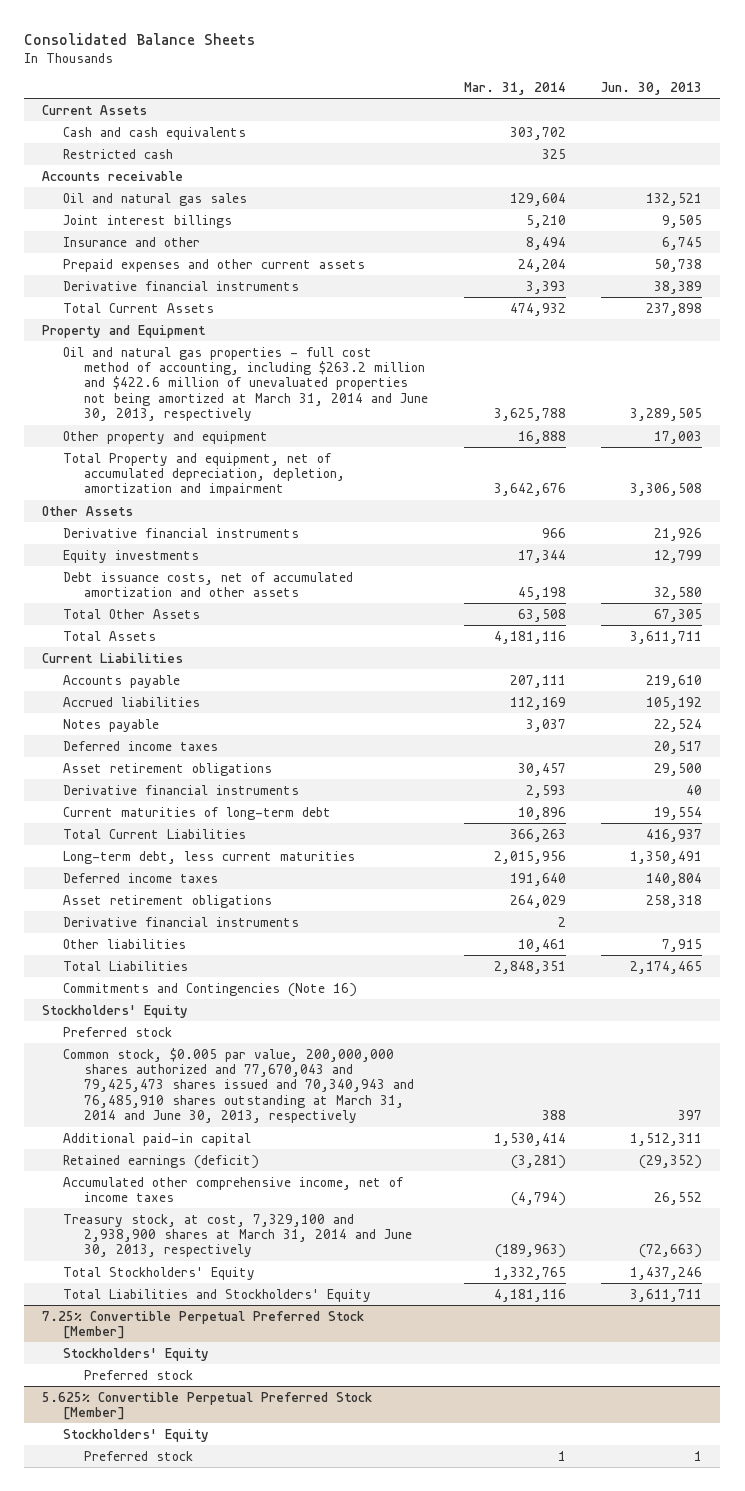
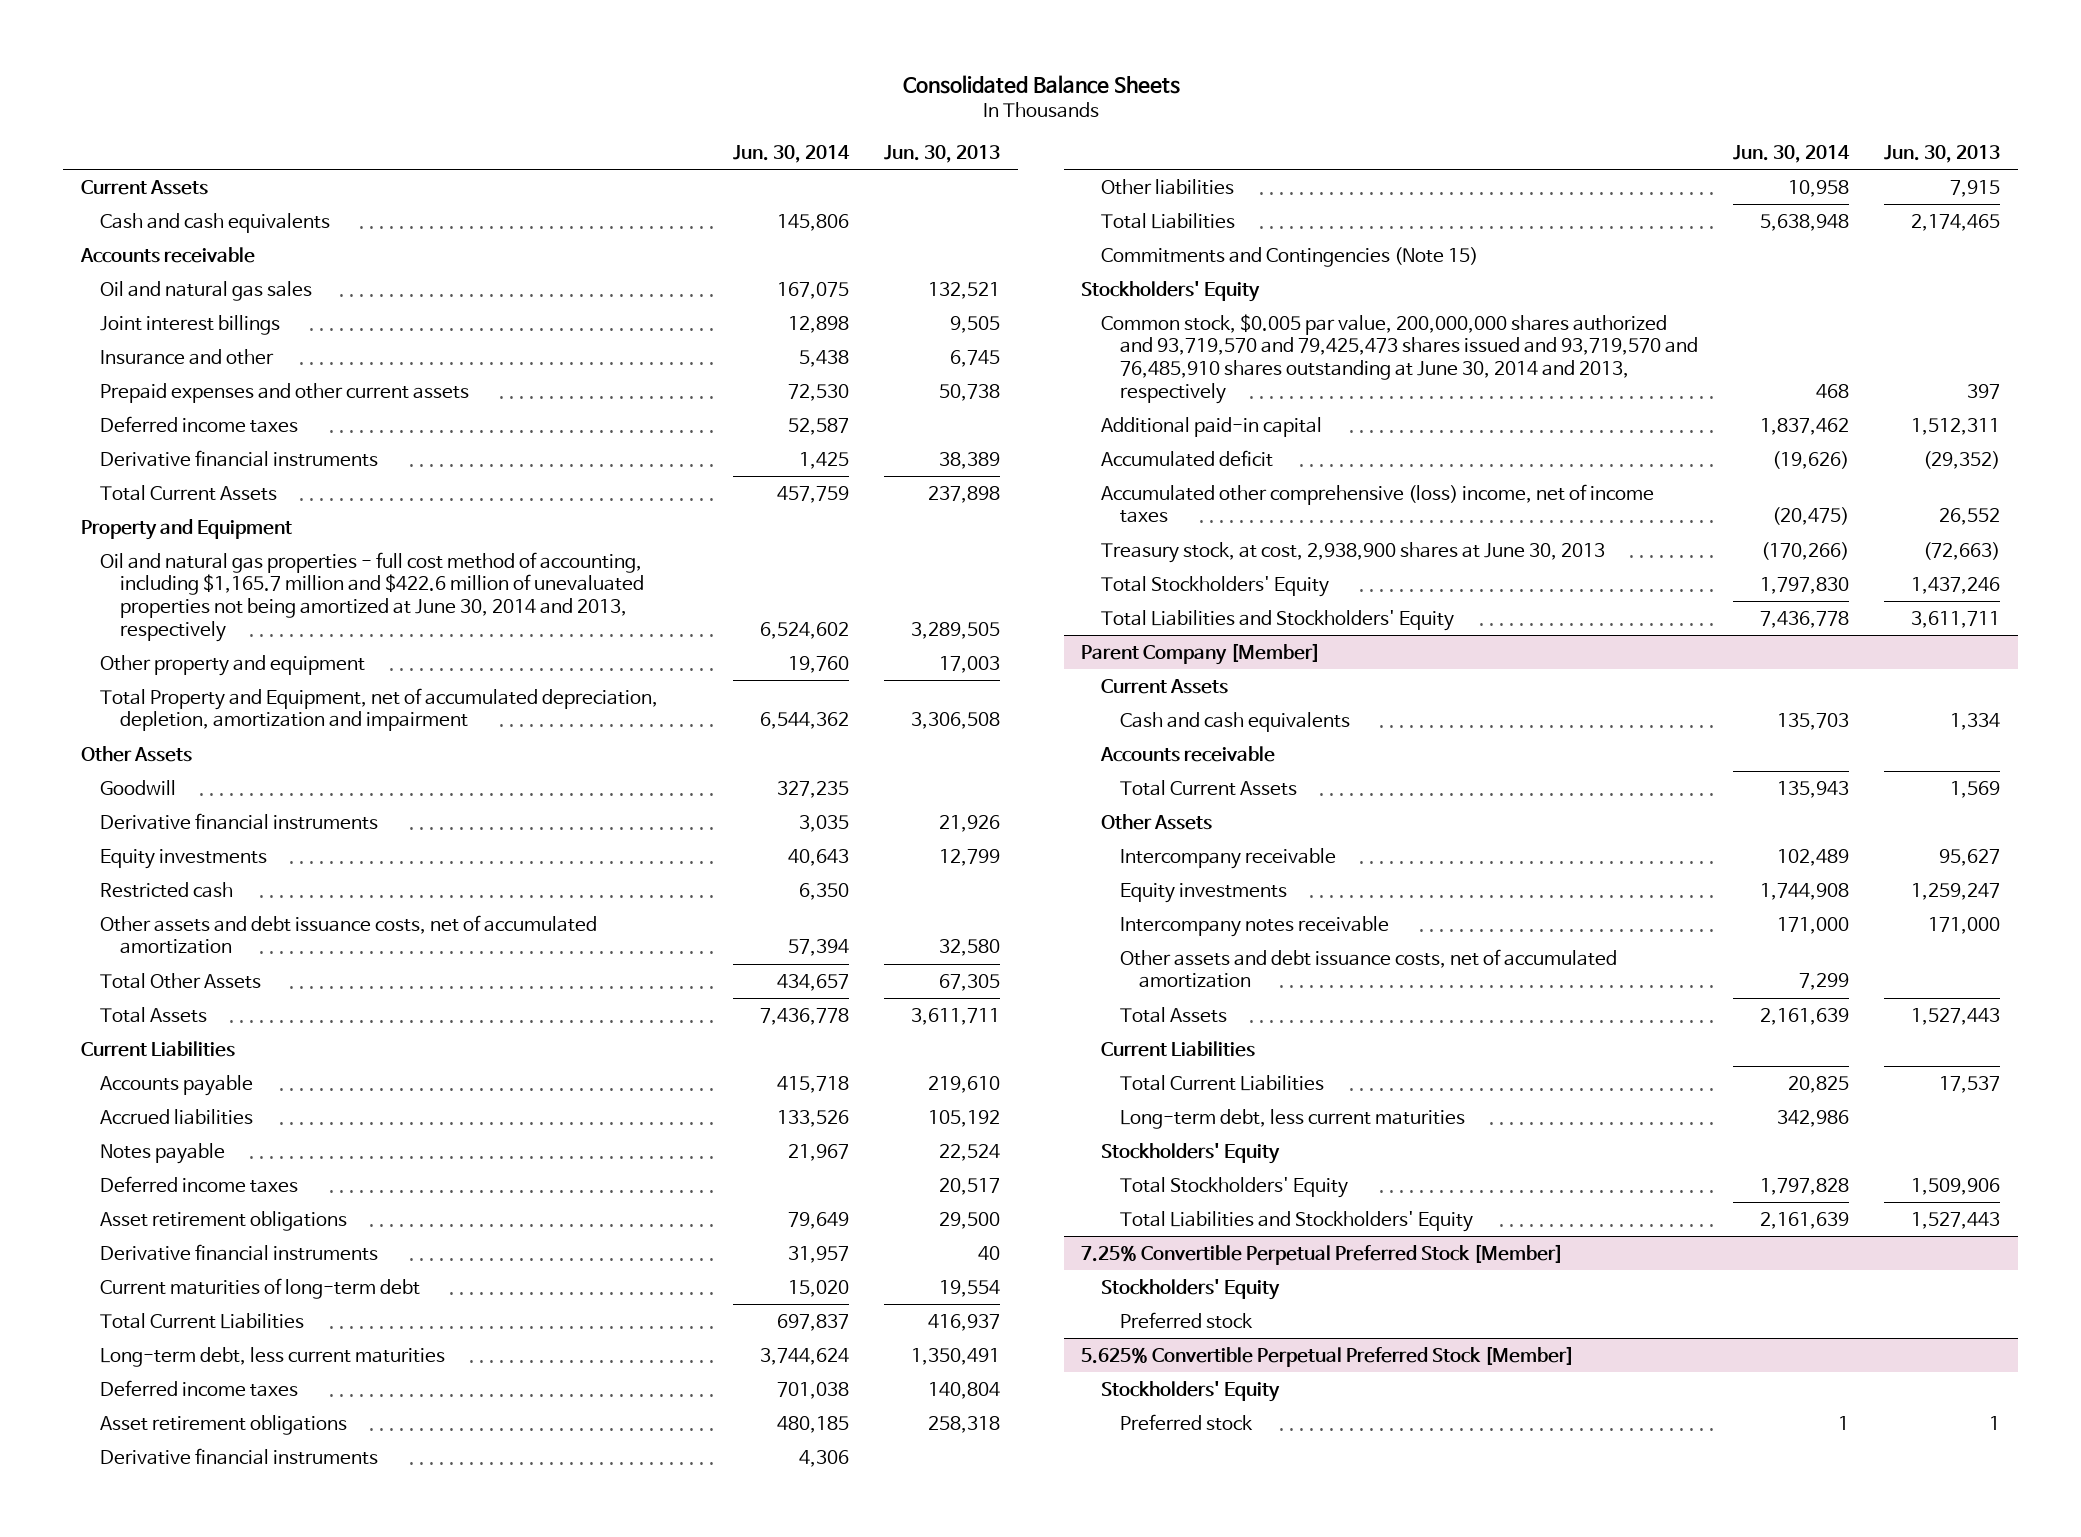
[463,81,566,95] Mar. 31, 2014 -> none
none -> [732,144,850,163] Jun. 30, 2014
none -> [100,415,299,433] Deferred income taxes
[63,346,428,422] Oil and natural gas properties - full cost method of accounting, including $263.2 million and $422.6 million of unevaluated properties not being amortized at March 31, 2014 and June 30, 2013, respectively -> [100,551,644,642] Oil and natural gas properties - full cost method of accounting, including $1,165.7 million and $422.6 million of unevaluated properties not being amortized at June 30, 2014 and 2013, respectively
[63,452,345,497] Total Property and equipment, net of accumulated depreciation, depletion, amortization and impairment -> [100,687,659,732] Total Property and Equipment, net of accumulated depreciation, depletion, amortization and impairment
none -> [100,779,177,795] Goodwill
[63,148,174,159] Restricted cash -> [100,881,234,898] Restricted cash
[63,571,354,598] Debt issuance costs, net of accumulated amortization and other assets -> [100,914,598,955] Other assets and debt issuance costs, net of accumulated amortization
[63,982,358,997] Commitments and Contingencies (Note 16) -> [1100,246,1478,267] Commitments and Contingencies (Note 15)
[63,1026,173,1037] Preferred stock -> none
[63,1047,414,1124] Common stock, $0.005 par value, 200,000,000 shares authorized and 77,670,043 and 79,425,473 shares issued and 70,340,943 and 76,485,910 shares outstanding at March 31, 2014 and June 30, 2013, respectively -> [1100,313,1698,404] Common stock, $0.005 par value, 200,000,000 shares authorized and 93,719,570 and 79,425,473 shares issued and 93,719,570 and 76,485,910 shares outstanding at June 30, 2014 and 2013, respectively
[63,1154,260,1169] Retained earnings (deficit) -> [1100,449,1273,467] Accumulated deficit
[63,1176,404,1203] Accumulated other comprehensive income, net of income taxes -> [1100,483,1654,524] Accumulated other comprehensive (loss) income, net of income taxes
[63,1213,412,1258] Treasury stock, at cost, 7,329,100 and 2,938,900 shares at March 31, 2014 and June 30, 2013, respectively -> [1100,541,1605,563] Treasury stock, at cost, 2,938,900 shares at June 30, 2013
none -> [1081,642,1321,665] Parent Company [Member]
none -> [1100,678,1228,694] Current Assets
none -> [1119,711,1350,732] Cash and cash equivalents
none -> [1099,745,1275,762] Accounts receivable
none -> [1119,779,1297,796] Total Current Assets
none -> [1100,813,1212,830] Other Assets
none -> [1119,847,1336,869] Intercompany receivable
none -> [1119,882,1287,903] Equity investments
none -> [1119,915,1389,937] Intercompany notes receivable
none -> [1119,948,1617,989] Other assets and debt issuance costs, net of accumulated amortization
none -> [1119,1006,1227,1023] Total Assets
none -> [1100,1040,1255,1057] Current Liabilities
none -> [1119,1074,1324,1091] Total Current Liabilities
none -> [1119,1108,1465,1129] Long-term debt, less current maturities
none -> [1100,1142,1280,1164] Stockholders' Equity
none -> [1119,1176,1348,1198] Total Stockholders' Equity
none -> [1119,1210,1473,1232] Total Liabilities and Stockholders' Equity

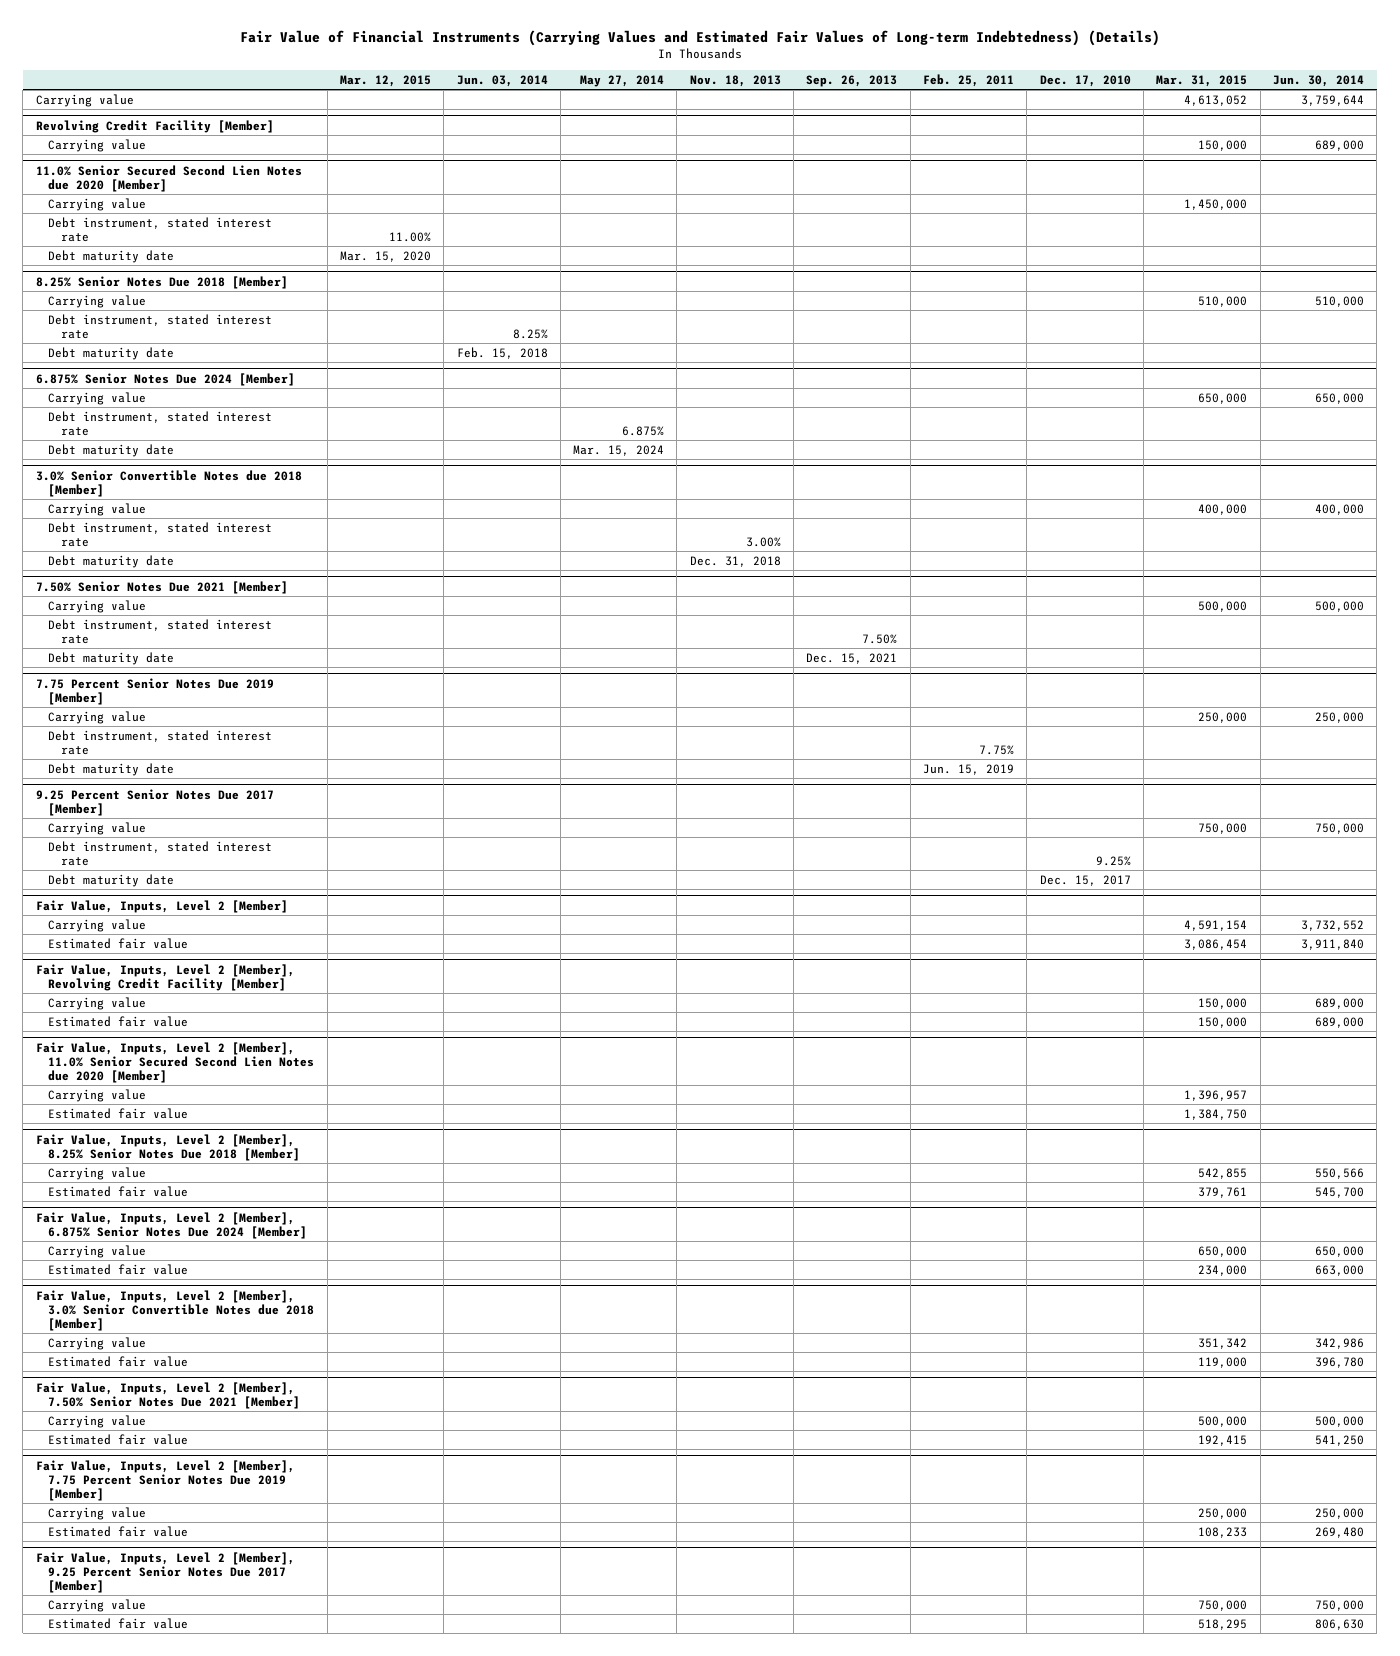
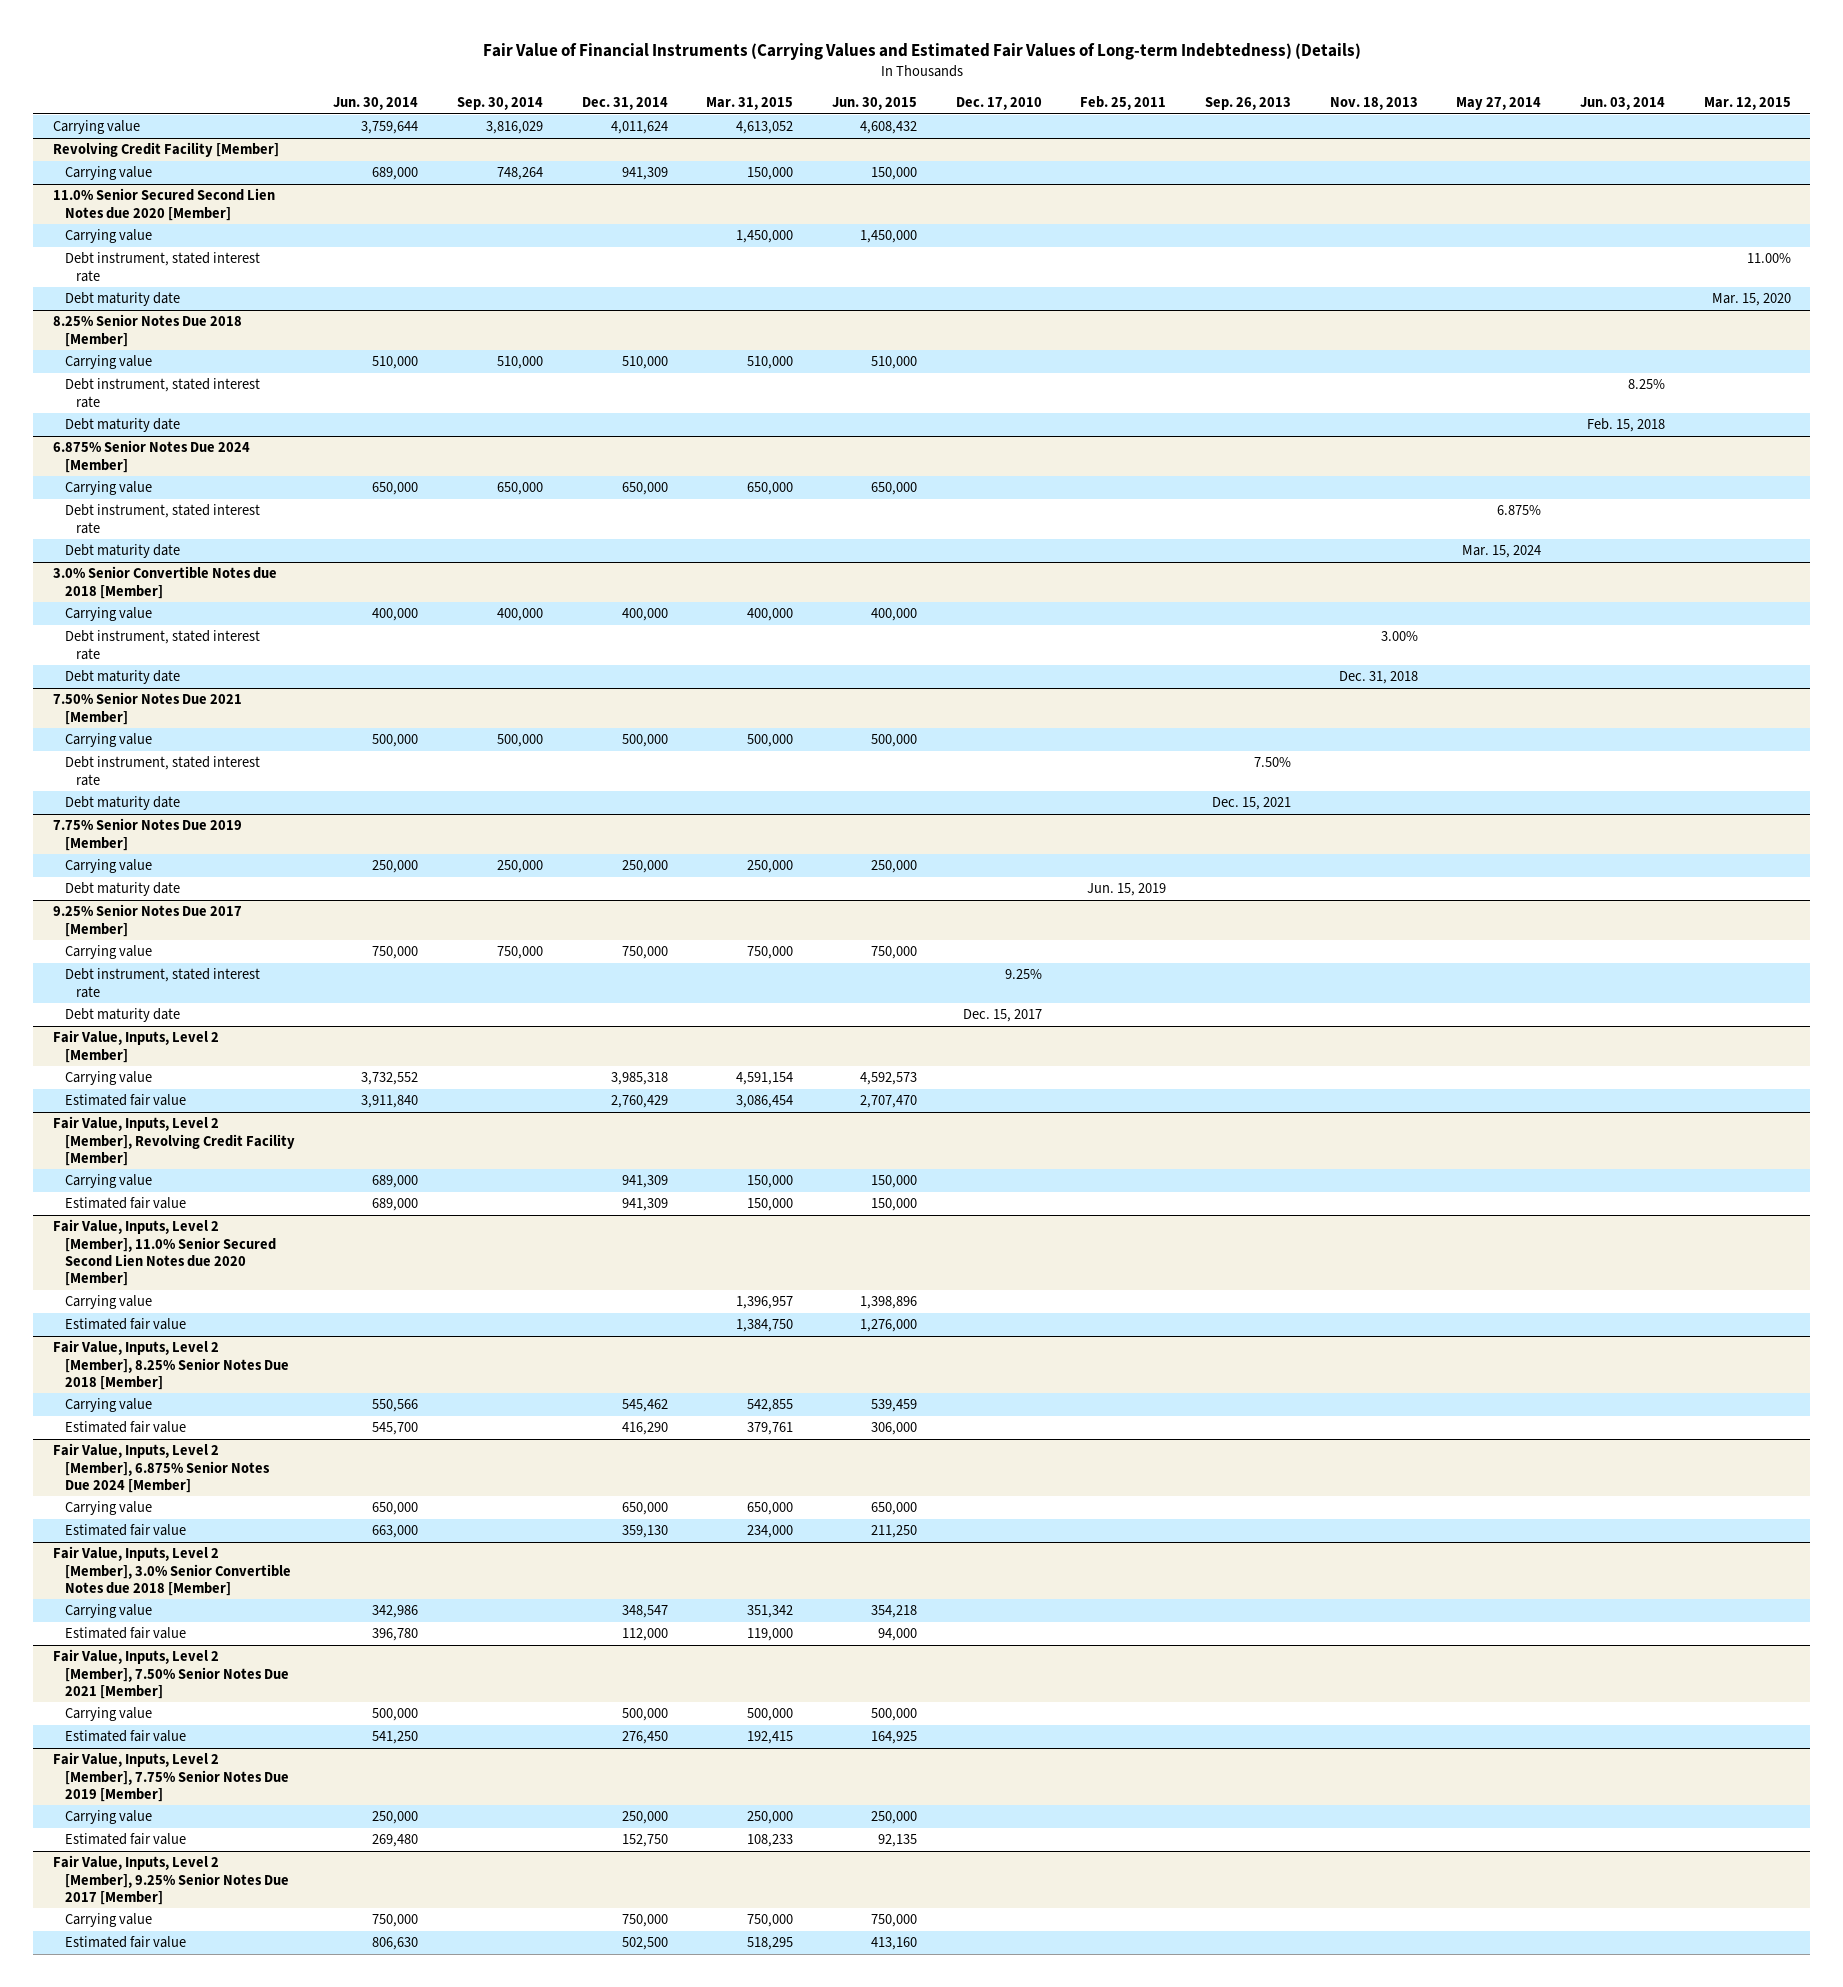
none -> [456,97,543,111] Sep. 30, 2014
none -> [581,97,668,111] Dec. 31, 2014
none -> [831,97,917,111] Jun. 30, 2015
[35,677,274,705] 7.75 Percent Senior Notes Due 2019 [Member] -> [52,818,242,851] 7.75% Senior Notes Due 2019 [Member]
[48,729,273,755] Debt instrument, stated interest rate -> none
[35,788,274,816] 9.25 Percent Senior Notes Due 2017 [Member] -> [52,904,242,937] 9.25% Senior Notes Due 2017 [Member]
[35,1459,295,1501] Fair Value, Inputs, Level 2 [Member], 7.75 Percent Senior Notes Due 2019 [Member] -> [52,1752,289,1802] Fair Value, Inputs, Level 2 [Member], 7.75% Senior Notes Due 2019 [Member]
[35,1551,295,1593] Fair Value, Inputs, Level 2 [Member], 9.25 Percent Senior Notes Due 2017 [Member] -> [52,1855,289,1905] Fair Value, Inputs, Level 2 [Member], 9.25% Senior Notes Due 2017 [Member]

